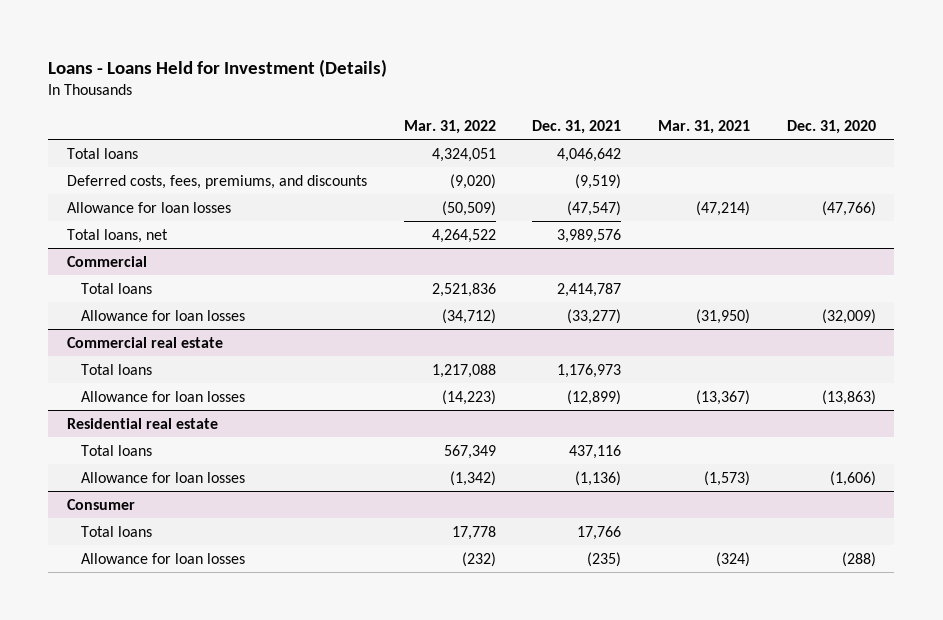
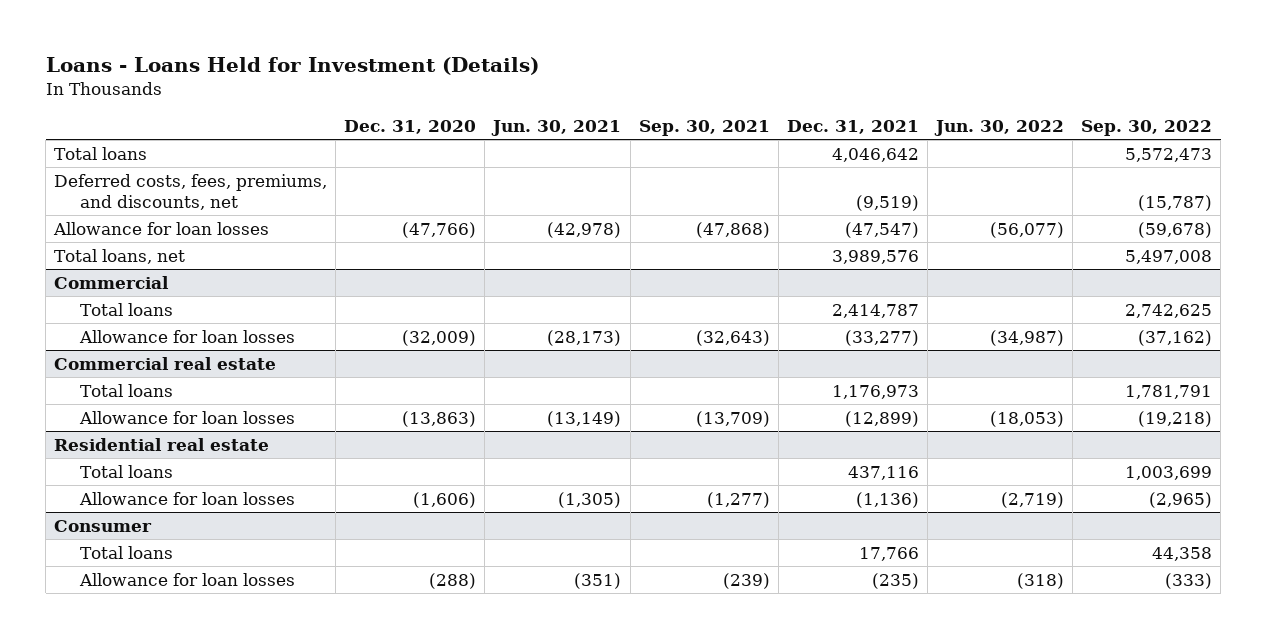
[403,119,496,134] Mar. 31, 2022 -> none
[658,119,751,134] Mar. 31, 2021 -> none
none -> [491,119,622,136] Jun. 30, 2021
none -> [638,119,770,136] Sep. 30, 2021
none -> [933,119,1064,136] Jun. 30, 2022
none -> [1081,119,1213,136] Sep. 30, 2022
[66,174,367,189] Deferred costs, fees, premiums, and discounts -> [54,173,328,210] Deferred costs, fees, premiums, and discounts, net

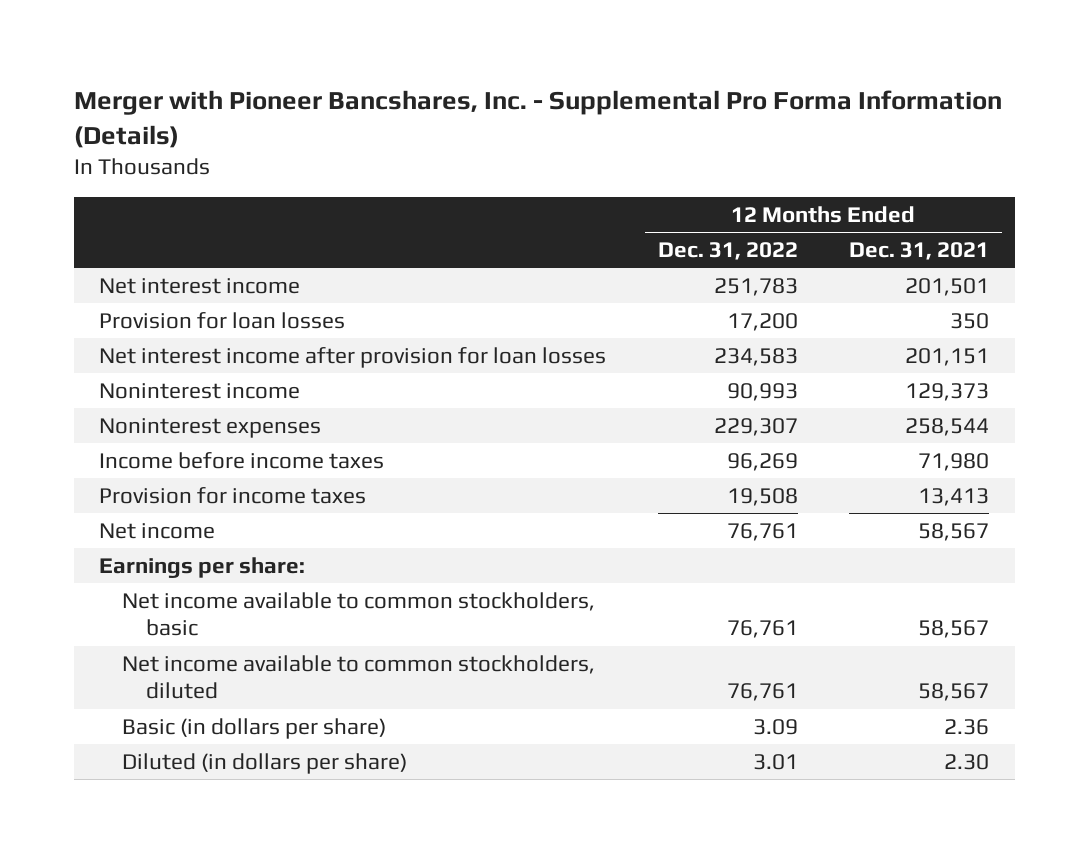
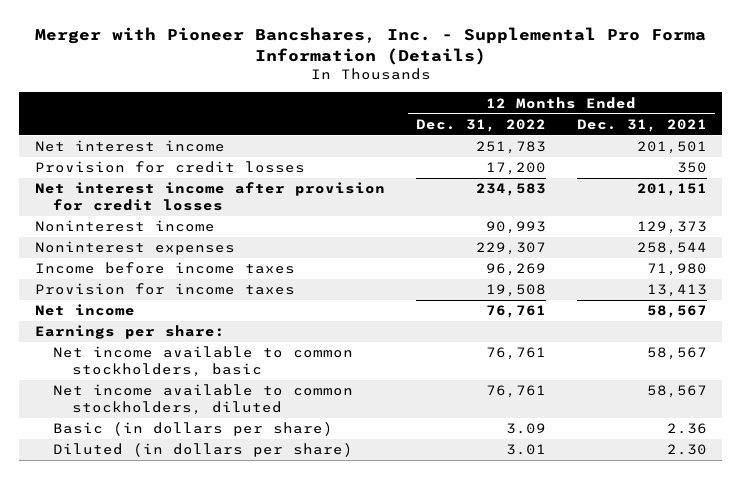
[99,311,346,329] Provision for loan losses -> [34,161,305,174] Provision for credit losses
[99,346,607,368] Net interest income after provision for loan losses -> [34,182,385,211] Net interest income after provision for credit losses

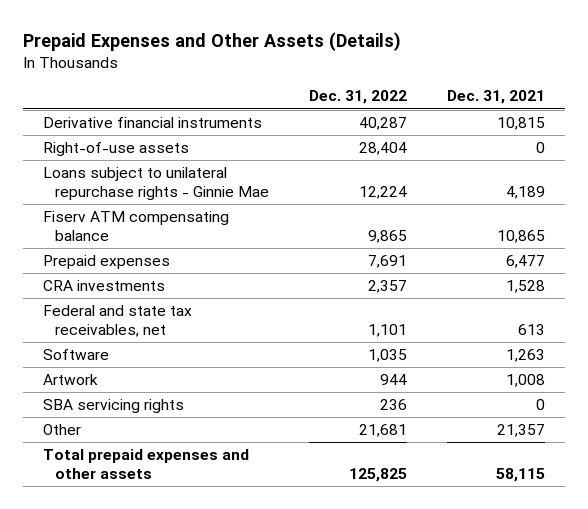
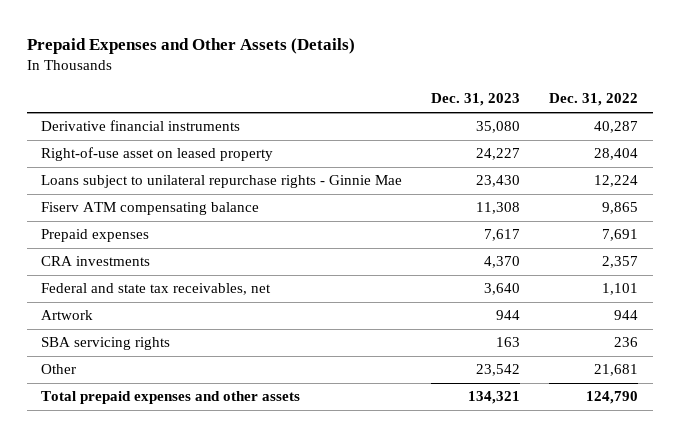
[446,90,545,105] Dec. 31, 2021 -> none
none -> [431,93,521,107] Dec. 31, 2023
[43,142,190,157] Right-of-use assets -> [41,147,274,162] Right-of-use asset on leased property
[43,349,110,361] Software -> none
[348,467,407,482] 125,825 -> [586,391,639,405] 124,790

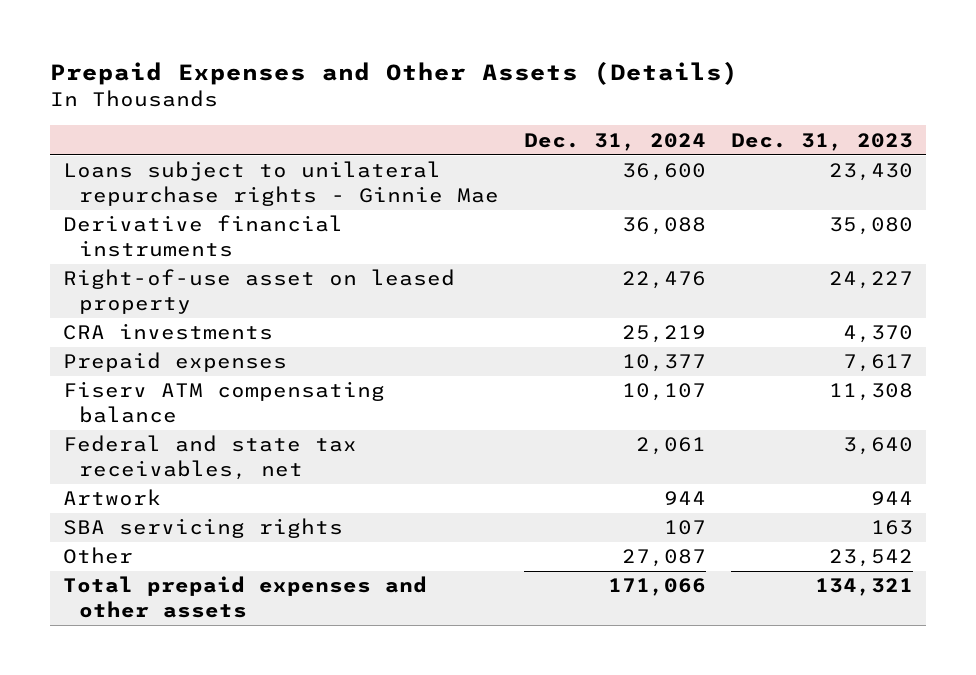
[549,93,639,107] Dec. 31, 2022 -> none
none -> [524,132,707,151] Dec. 31, 2024
[41,175,403,189] Loans subject to unilateral repurchase rights - Ginnie Mae -> [62,161,500,206] Loans subject to unilateral repurchase rights - Ginnie Mae
[41,229,150,243] Prepaid expenses -> [62,352,287,373] Prepaid expenses
[41,202,260,216] Fiserv ATM compensating balance -> [62,381,385,423] Fiserv ATM compensating balance

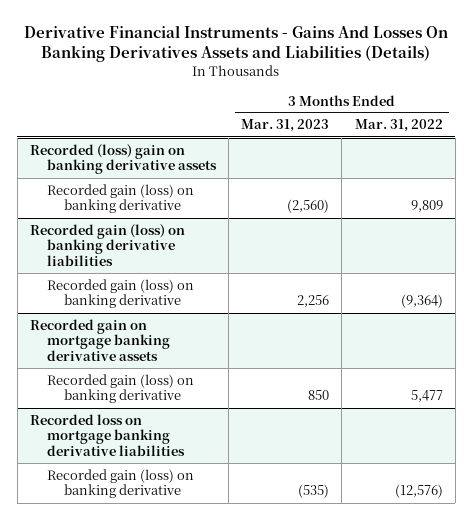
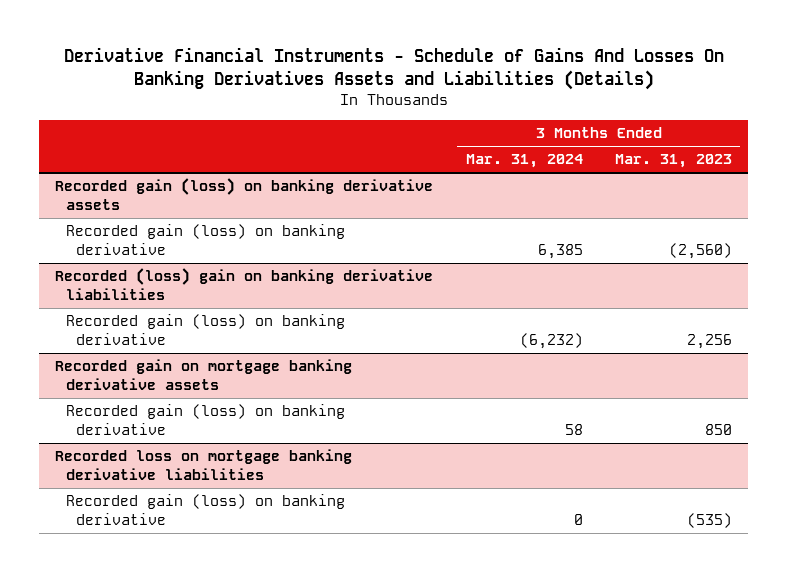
[24,24,449,63] Derivative Financial Instruments - Gains And Losses On Banking Derivatives Assets and Liabilities (Details) -> [63,47,724,90] Derivative Financial Instruments - Schedule of Gains And Losses On Banking Derivatives Assets and Liabilities (Details)
[354,119,443,133] Mar. 31, 2022 -> none
none -> [465,154,583,169] Mar. 31, 2024
[29,143,217,175] Recorded (loss) gain on banking derivative assets -> [55,178,434,211] Recorded gain (loss) on banking derivative assets
[29,223,185,267] Recorded gain (loss) on banking derivative liabilities -> [55,268,434,301] Recorded (loss) gain on banking derivative liabilities

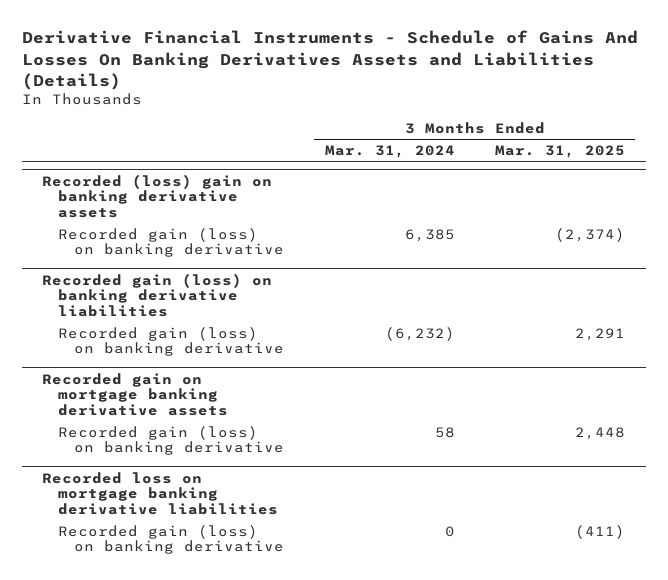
[614,154,732,169] Mar. 31, 2023 -> none
none -> [495,145,626,159] Mar. 31, 2025
[55,178,434,211] Recorded gain (loss) on banking derivative assets -> [42,173,273,219] Recorded (loss) gain on banking derivative assets
[55,268,434,301] Recorded (loss) gain on banking derivative liabilities -> [42,272,273,318] Recorded gain (loss) on banking derivative liabilities

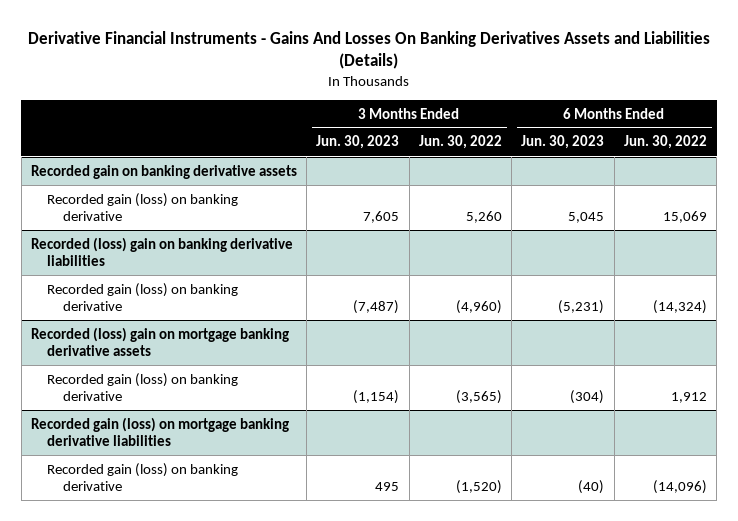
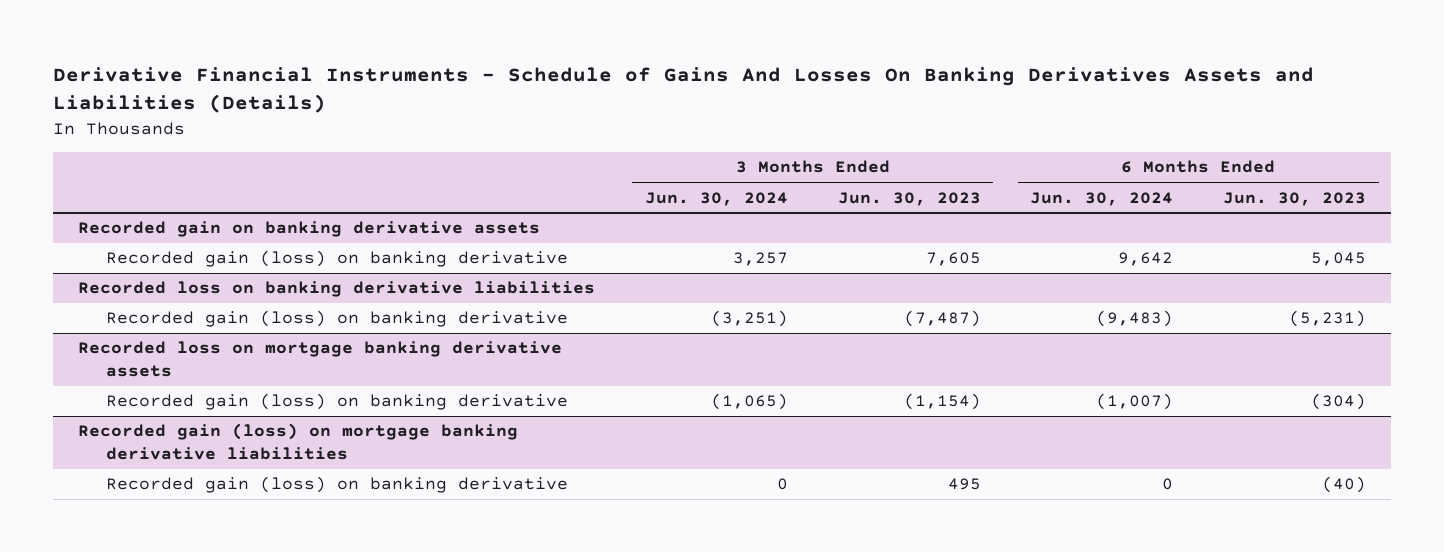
[27,30,710,70] Derivative Financial Instruments - Gains And Losses On Banking Derivatives Assets and Liabilities (Details) -> [53,67,1315,114] Derivative Financial Instruments - Schedule of Gains And Losses On Banking Derivatives Assets and Liabilities (Details)
[418,135,502,150] Jun. 30, 2022 -> none
[623,135,707,150] Jun. 30, 2022 -> none
none -> [644,191,788,206] Jun. 30, 2024
none -> [1030,191,1174,206] Jun. 30, 2024
[30,236,293,266] Recorded (loss) gain on banking derivative liabilities -> [78,281,596,298] Recorded loss on banking derivative liabilities
[30,326,289,356] Recorded (loss) gain on mortgage banking derivative assets -> [78,341,563,378] Recorded loss on mortgage banking derivative assets

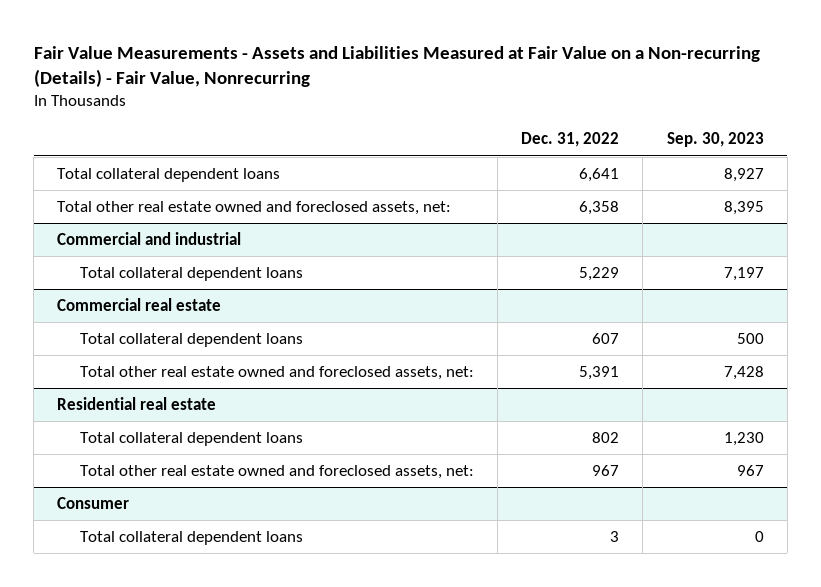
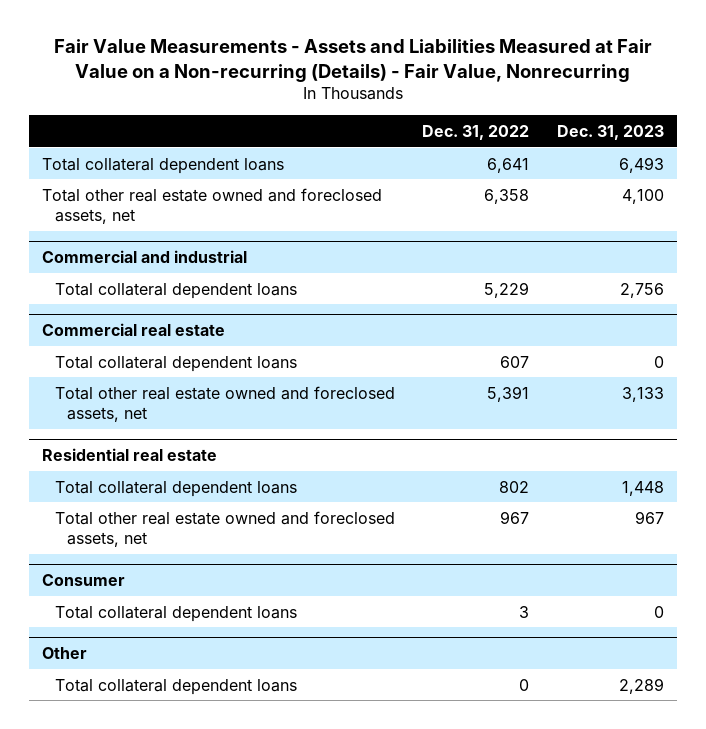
[666,132,764,148] Sep. 30, 2023 -> none
none -> [556,124,664,140] Dec. 31, 2023
[57,200,452,215] Total other real estate owned and foreclosed assets, net: -> [42,187,383,224] Total other real estate owned and foreclosed assets, net
[79,365,474,380] Total other real estate owned and foreclosed assets, net: -> [54,385,395,422] Total other real estate owned and foreclosed assets, net
[79,464,474,479] Total other real estate owned and foreclosed assets, net: -> [54,510,395,547] Total other real estate owned and foreclosed assets, net
none -> [42,646,88,659] Other
none -> [54,678,297,695] Total collateral dependent loans

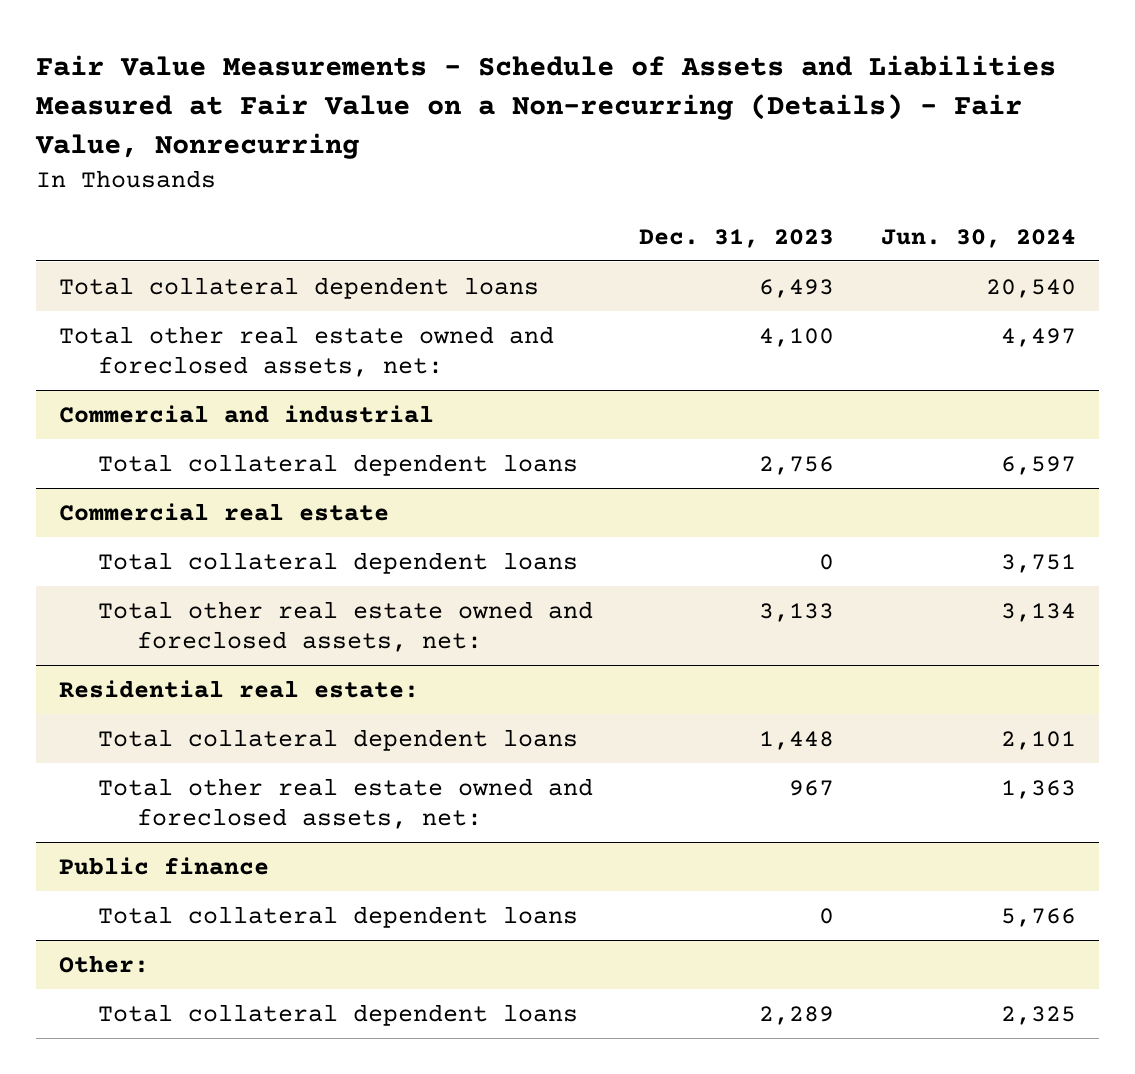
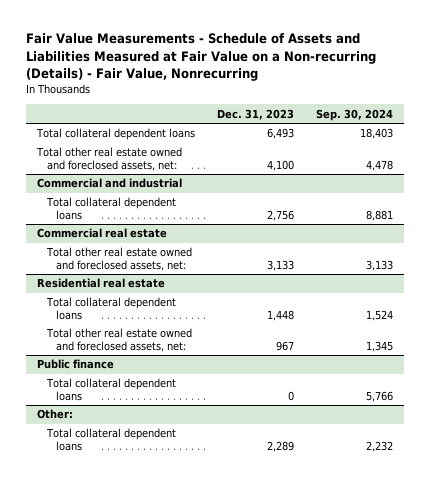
[880,228,1076,248] Jun. 30, 2024 -> none
none -> [315,108,393,121] Sep. 30, 2024
[98,551,579,574] Total collateral dependent loans -> none
[59,679,420,698] Residential real estate: -> [37,278,166,289] Residential real estate

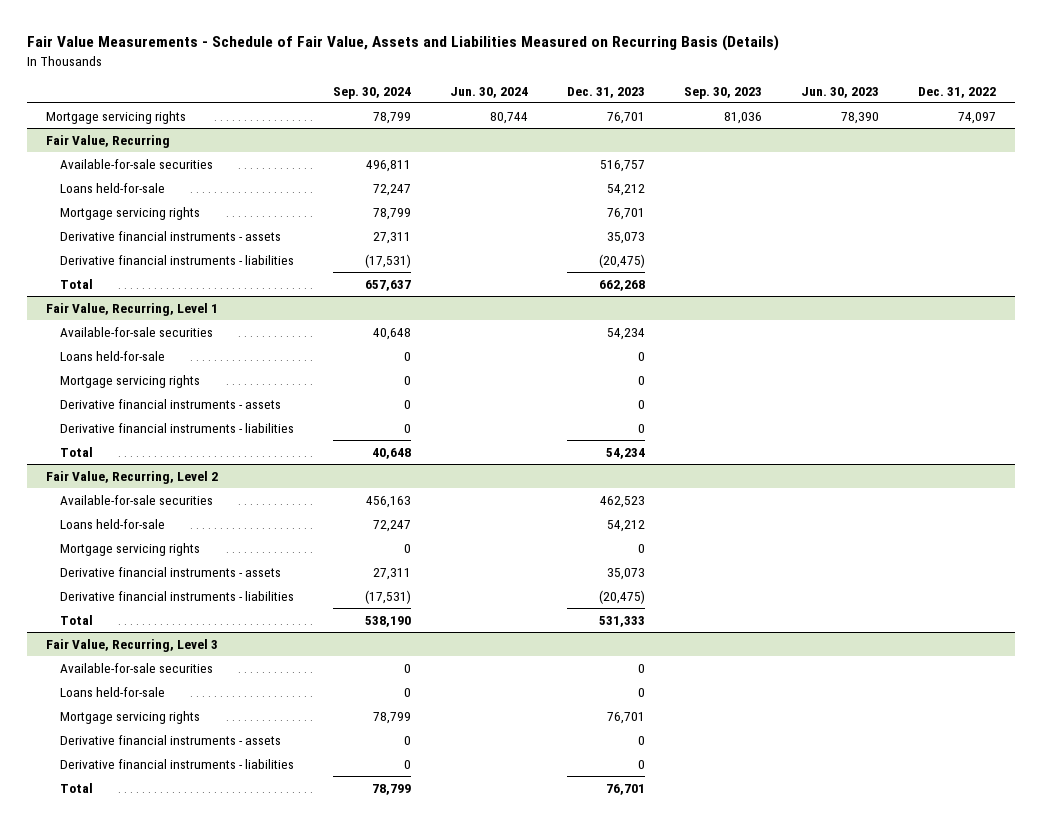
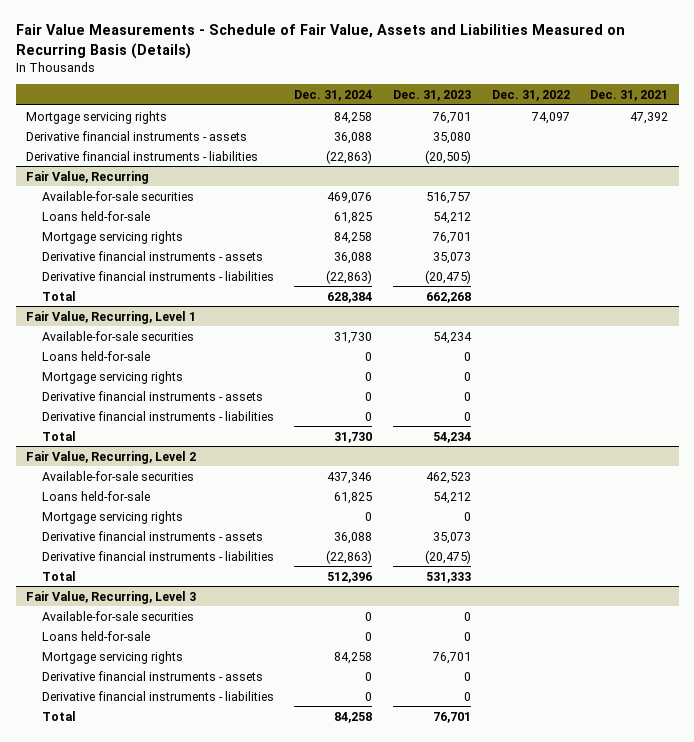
[332,86,411,99] Sep. 30, 2024 -> none
[449,86,528,98] Jun. 30, 2024 -> none
[683,86,762,99] Sep. 30, 2023 -> none
[800,86,879,98] Jun. 30, 2023 -> none
none -> [294,89,373,101] Dec. 31, 2024
none -> [590,89,669,101] Dec. 31, 2021
none -> [26,130,248,141] Derivative financial instruments - assets
none -> [26,150,259,161] Derivative financial instruments - liabilities

